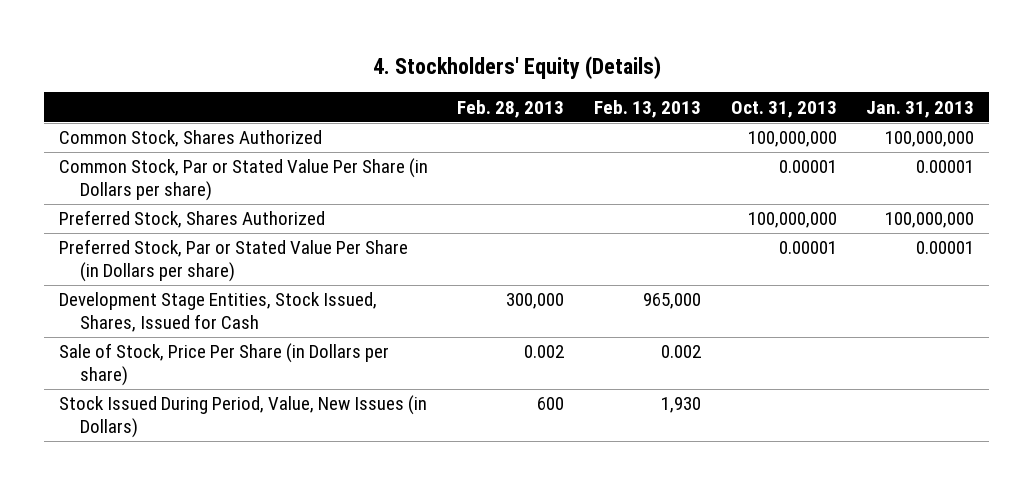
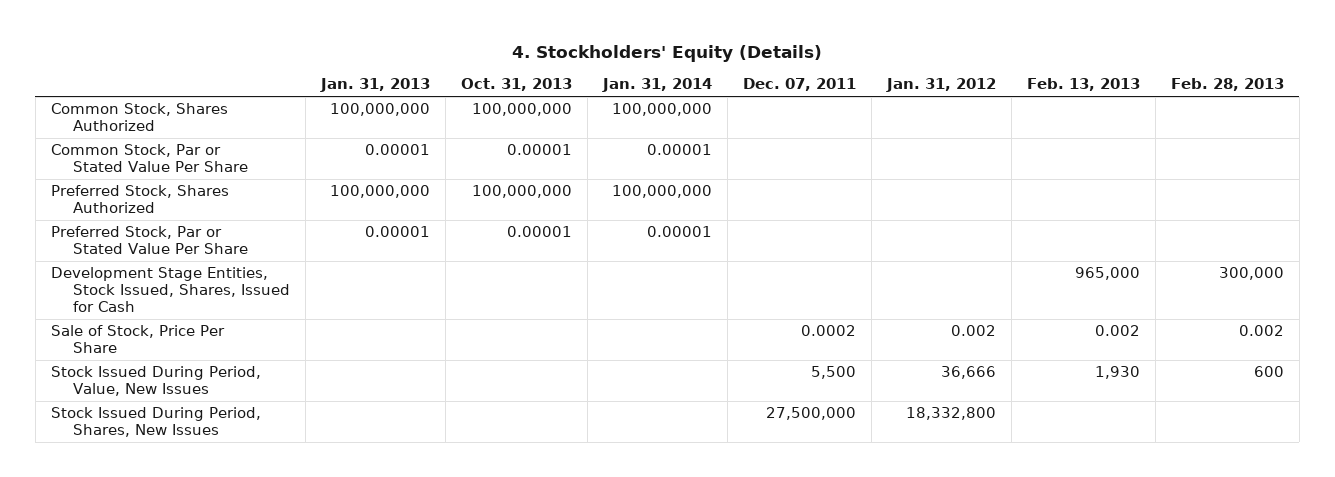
none -> [602,78,713,93] Jan. 31, 2014
none -> [743,78,857,92] Dec. 07, 2011
none -> [885,78,996,93] Jan. 31, 2012
[58,158,428,202] Common Stock, Par or Stated Value Per Share (in Dollars per share) -> [50,144,249,173] Common Stock, Par or Stated Value Per Share
[58,239,408,283] Preferred Stock, Par or Stated Value Per Share (in Dollars per share) -> [50,226,249,255] Preferred Stock, Par or Stated Value Per Share
[58,343,389,387] Sale of Stock, Price Per Share (in Dollars per share) -> [50,325,225,354] Sale of Stock, Price Per Share
[58,395,427,439] Stock Issued During Period, Value, New Issues (in Dollars) -> [50,366,261,397] Stock Issued During Period, Value, New Issues
none -> [50,407,261,438] Stock Issued During Period, Shares, New Issues

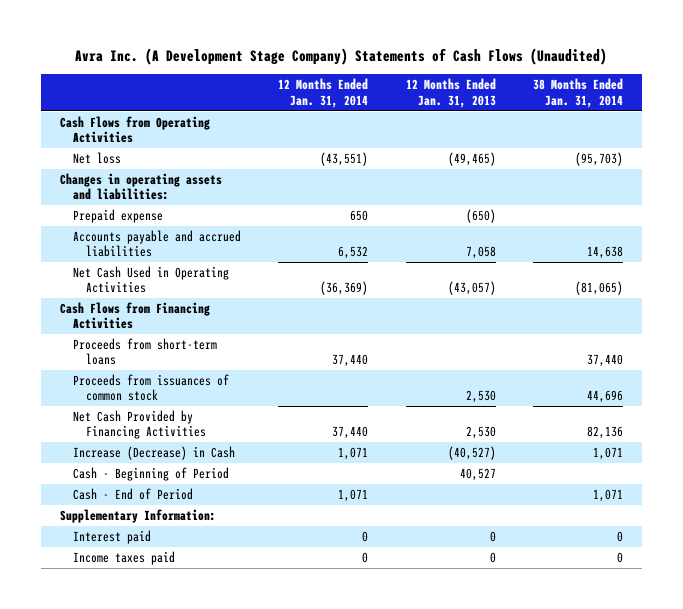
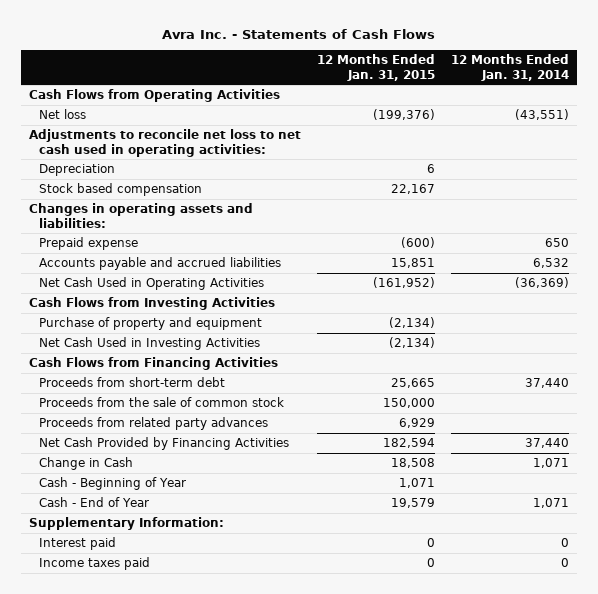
[75,48,608,66] Avra Inc. (A Development Stage Company) Statements of Cash Flows (Unaudited) -> [162,28,436,39] Avra Inc. - Statements of Cash Flows
[405,78,496,108] 12 Months Ended Jan. 31, 2013 -> none
[532,78,623,108] 38 Months Ended Jan. 31, 2014 -> none
none -> [317,54,436,81] 12 Months Ended Jan. 31, 2015
none -> [29,128,302,157] Adjustments to reconcile net loss to net cash used in operating activities:
none -> [38,163,115,176] Depreciation
none -> [38,182,202,196] Stock based compensation
none -> [29,296,276,310] Cash Flows from Investing Activities
none -> [38,316,262,330] Purchase of property and equipment
none -> [38,336,260,350] Net Cash Used in Investing Activities
[72,338,217,366] Proceeds from short-term loans -> [38,376,225,387] Proceeds from short-term debt
[72,374,229,402] Proceeds from issuances of common stock -> [38,396,284,407] Proceeds from the sale of common stock
none -> [38,416,268,430] Proceeds from related party advances
[72,446,235,461] Increase (Decrease) in Cash -> [38,456,133,470] Change in Cash
[72,467,229,482] Cash - Beginning of Period -> [38,476,186,490] Cash - Beginning of Year
[72,488,193,501] Cash - End of Period -> [38,496,149,507] Cash - End of Year

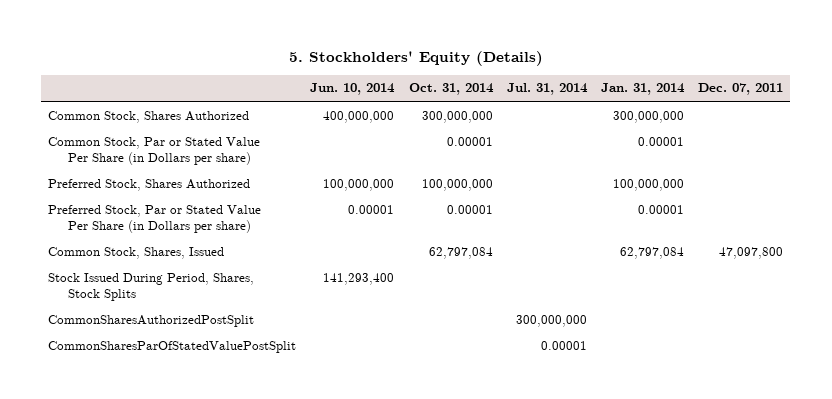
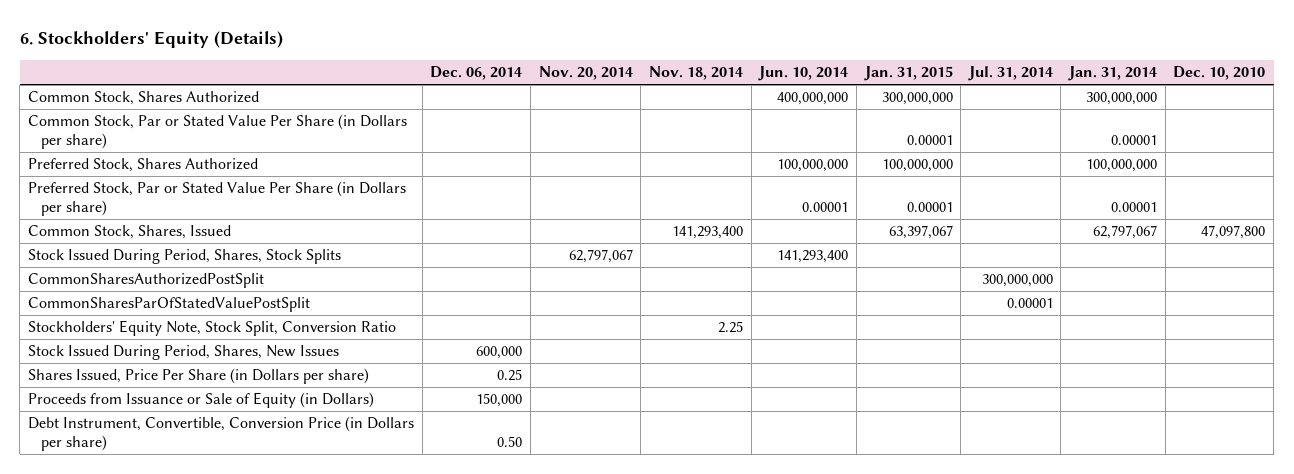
[288,50,543,66] 5. Stockholders' Equity (Details) -> [19,31,283,49] 6. Stockholders' Equity (Details)
[408,83,494,96] Oct. 31, 2014 -> none
[698,83,784,96] Dec. 07, 2011 -> none
none -> [430,66,523,81] Dec. 06, 2014
none -> [538,66,633,81] Nov. 20, 2014
none -> [648,66,743,81] Nov. 18, 2014
none -> [863,66,953,82] Jan. 31, 2015
none -> [1173,66,1266,81] Dec. 10, 2010
[620,246,685,259] 62,797,084 -> [1093,225,1158,240] 62,797,067
none -> [28,320,397,337] Stockholders' Equity Note, Stock Split, Conversion Ratio
none -> [28,345,340,361] Stock Issued During Period, Shares, New Issues
none -> [28,368,370,385] Shares Issued, Price Per Share (in Dollars per share)
none -> [28,392,375,409] Proceeds from Issuance or Sale of Equity (in Dollars)
none -> [28,416,415,451] Debt Instrument, Convertible, Conversion Price (in Dollars per share)

